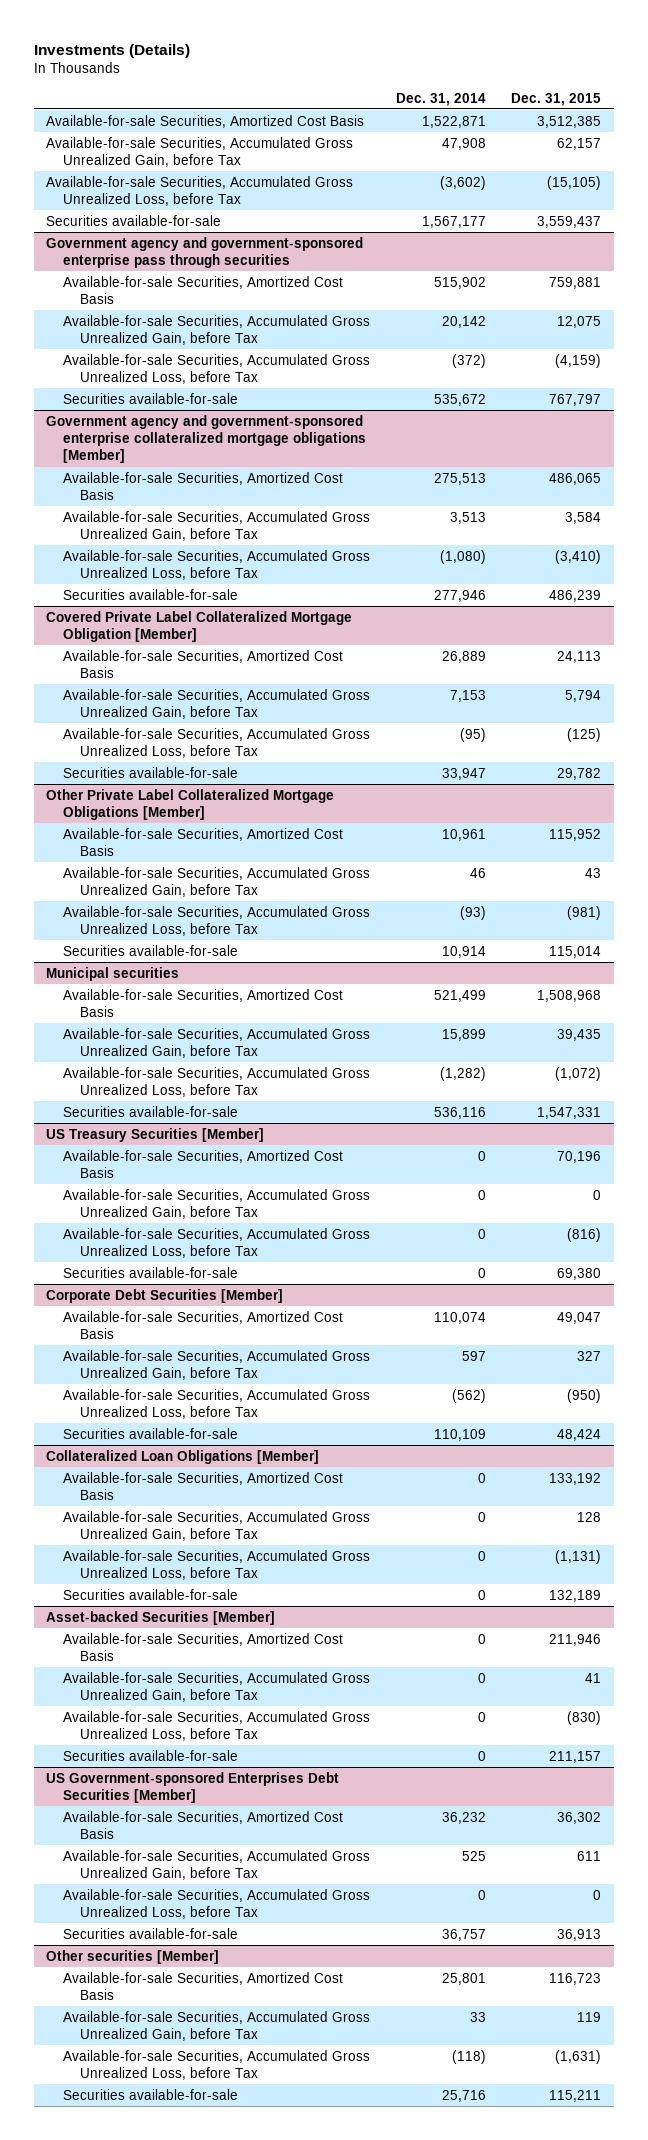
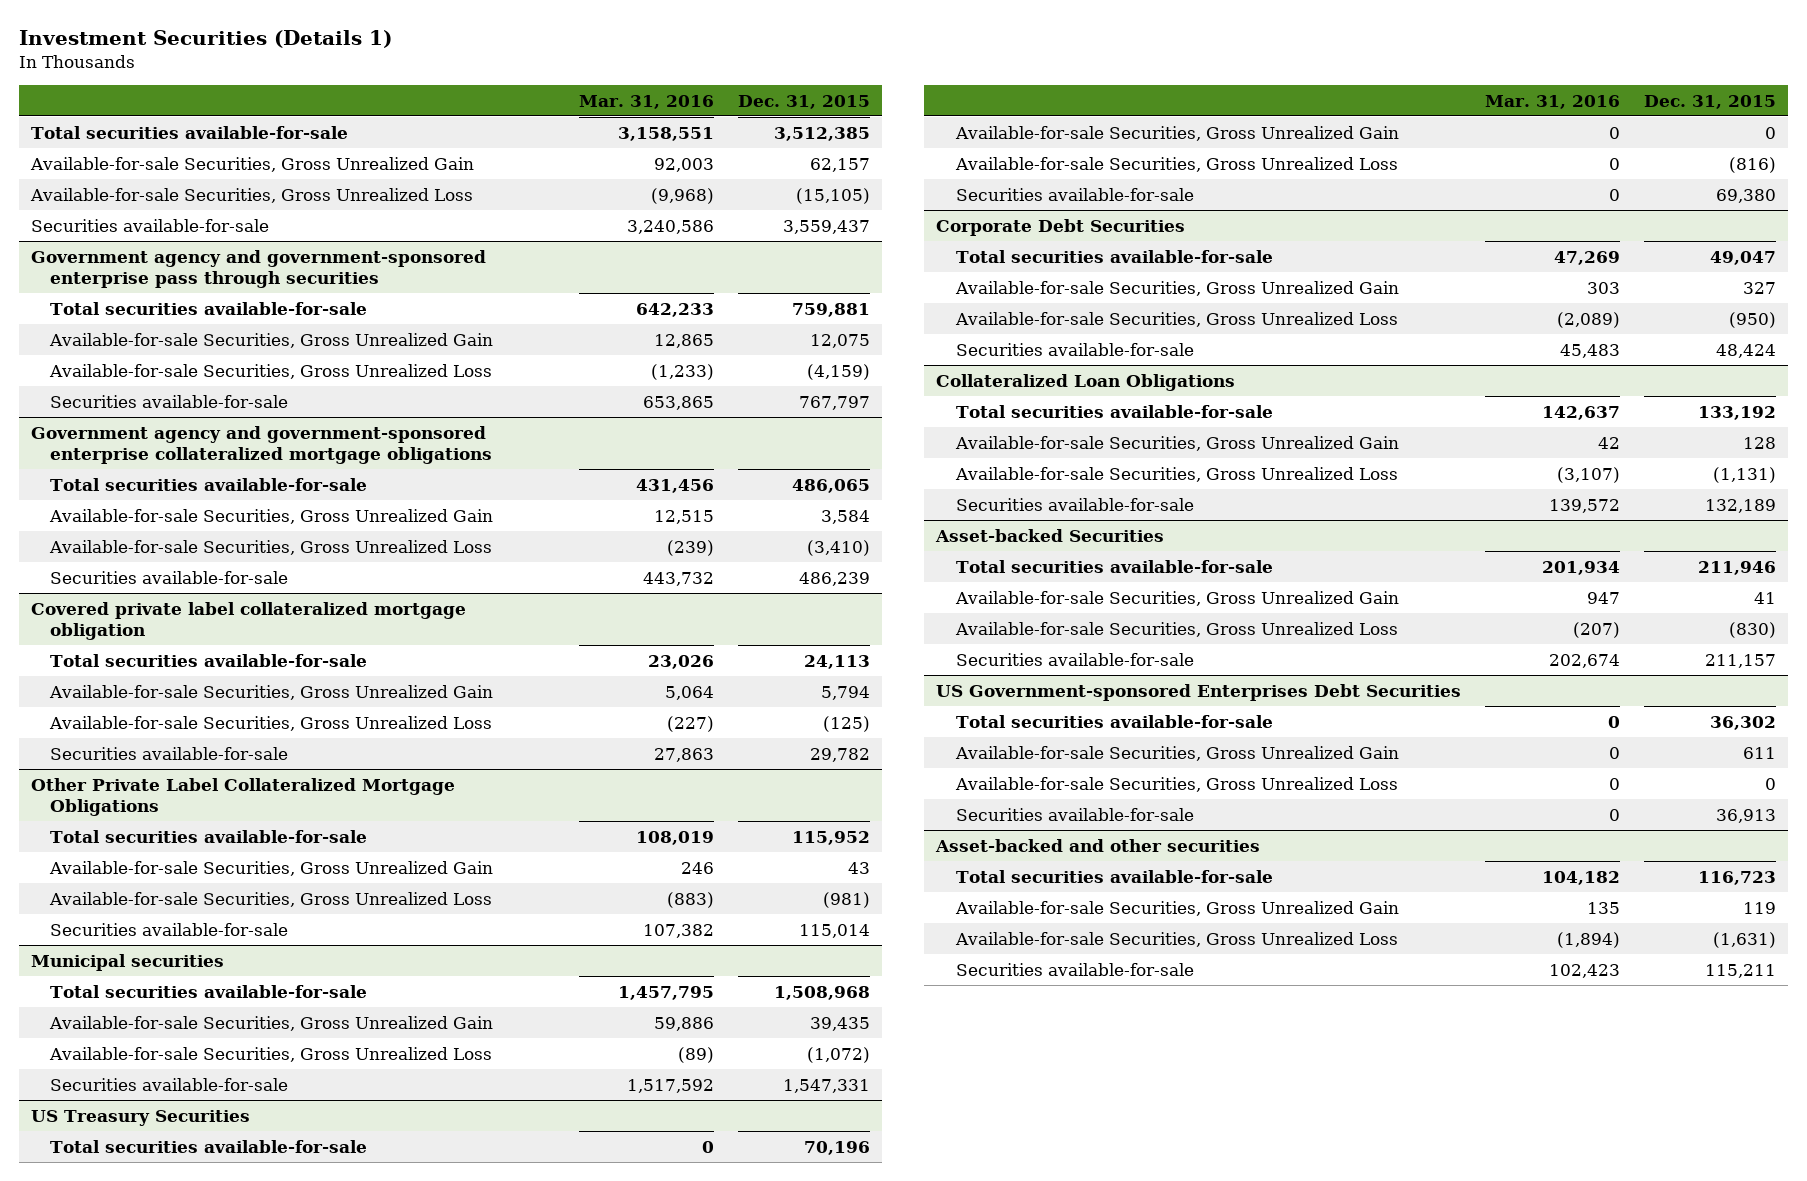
[33,43,190,58] Investments (Details) -> [18,30,392,49] Investment Securities (Details 1)
[395,92,486,106] Dec. 31, 2014 -> none
none -> [579,94,715,109] Mar. 31, 2016
[46,114,365,128] Available-for-sale Securities, Amortized Cost Basis -> [30,125,348,139] Total securities available-for-sale
[46,136,354,168] Available-for-sale Securities, Accumulated Gross Unrealized Gain, before Tax -> [29,156,474,172] Available-for-sale Securities, Gross Unrealized Gain
[46,175,354,207] Available-for-sale Securities, Accumulated Gross Unrealized Loss, before Tax -> [29,187,473,203] Available-for-sale Securities, Gross Unrealized Loss
[63,275,344,305] Available-for-sale Securities, Amortized Cost Basis -> [49,301,367,315] Total securities available-for-sale
[63,314,371,346] Available-for-sale Securities, Accumulated Gross Unrealized Gain, before Tax -> [48,332,493,348] Available-for-sale Securities, Gross Unrealized Gain
[63,353,371,385] Available-for-sale Securities, Accumulated Gross Unrealized Loss, before Tax -> [48,363,492,379] Available-for-sale Securities, Gross Unrealized Loss
[46,414,367,464] Government agency and government-sponsored enterprise collateralized mortgage obligations [Member] -> [30,425,492,465] Government agency and government-sponsored enterprise collateralized mortgage obligations
[63,471,344,501] Available-for-sale Securities, Amortized Cost Basis -> [49,477,367,491] Total securities available-for-sale
[63,510,371,542] Available-for-sale Securities, Accumulated Gross Unrealized Gain, before Tax -> [48,508,493,524] Available-for-sale Securities, Gross Unrealized Gain
[63,549,371,581] Available-for-sale Securities, Accumulated Gross Unrealized Loss, before Tax -> [48,539,492,555] Available-for-sale Securities, Gross Unrealized Loss
[46,610,353,643] Covered Private Label Collateralized Mortgage Obligation [Member] -> [30,601,466,641] Covered private label collateralized mortgage obligation
[63,649,344,679] Available-for-sale Securities, Amortized Cost Basis -> [49,653,367,667] Total securities available-for-sale
[63,688,371,720] Available-for-sale Securities, Accumulated Gross Unrealized Gain, before Tax -> [48,684,493,700] Available-for-sale Securities, Gross Unrealized Gain
[63,727,371,759] Available-for-sale Securities, Accumulated Gross Unrealized Loss, before Tax -> [48,715,492,731] Available-for-sale Securities, Gross Unrealized Loss
[46,788,335,821] Other Private Label Collateralized Mortgage Obligations [Member] -> [30,777,455,817] Other Private Label Collateralized Mortgage Obligations
[63,827,344,857] Available-for-sale Securities, Amortized Cost Basis -> [49,829,367,843] Total securities available-for-sale
[63,866,371,898] Available-for-sale Securities, Accumulated Gross Unrealized Gain, before Tax -> [48,860,493,876] Available-for-sale Securities, Gross Unrealized Gain
[63,905,371,937] Available-for-sale Securities, Accumulated Gross Unrealized Loss, before Tax -> [48,891,492,907] Available-for-sale Securities, Gross Unrealized Loss
[63,988,344,1018] Available-for-sale Securities, Amortized Cost Basis -> [49,984,367,998] Total securities available-for-sale
[63,1027,371,1059] Available-for-sale Securities, Accumulated Gross Unrealized Gain, before Tax -> [48,1015,493,1031] Available-for-sale Securities, Gross Unrealized Gain
[63,1066,371,1098] Available-for-sale Securities, Accumulated Gross Unrealized Loss, before Tax -> [48,1046,492,1062] Available-for-sale Securities, Gross Unrealized Loss
[46,1127,265,1142] US Treasury Securities [Member] -> [30,1109,250,1126] US Treasury Securities
[63,1149,344,1179] Available-for-sale Securities, Amortized Cost Basis -> [49,1139,367,1153] Total securities available-for-sale
[63,1188,371,1220] Available-for-sale Securities, Accumulated Gross Unrealized Gain, before Tax -> [954,125,1399,141] Available-for-sale Securities, Gross Unrealized Gain
[63,1227,371,1259] Available-for-sale Securities, Accumulated Gross Unrealized Loss, before Tax -> [954,156,1398,172] Available-for-sale Securities, Gross Unrealized Loss
[46,1288,284,1303] Corporate Debt Securities [Member] -> [936,218,1186,236] Corporate Debt Securities
[63,1310,344,1340] Available-for-sale Securities, Amortized Cost Basis -> [955,249,1273,263] Total securities available-for-sale
[63,1349,371,1381] Available-for-sale Securities, Accumulated Gross Unrealized Gain, before Tax -> [954,280,1399,296] Available-for-sale Securities, Gross Unrealized Gain
[63,1388,371,1420] Available-for-sale Securities, Accumulated Gross Unrealized Loss, before Tax -> [954,311,1398,327] Available-for-sale Securities, Gross Unrealized Loss
[46,1449,320,1464] Collateralized Loan Obligations [Member] -> [936,373,1236,391] Collateralized Loan Obligations
[63,1471,344,1501] Available-for-sale Securities, Amortized Cost Basis -> [955,404,1273,418] Total securities available-for-sale
[63,1510,371,1542] Available-for-sale Securities, Accumulated Gross Unrealized Gain, before Tax -> [954,435,1399,451] Available-for-sale Securities, Gross Unrealized Gain
[63,1549,371,1581] Available-for-sale Securities, Accumulated Gross Unrealized Loss, before Tax -> [954,466,1398,482] Available-for-sale Securities, Gross Unrealized Loss
[46,1610,276,1625] Asset-backed Securities [Member] -> [935,528,1165,542] Asset-backed Securities
[63,1632,344,1662] Available-for-sale Securities, Amortized Cost Basis -> [955,559,1273,573] Total securities available-for-sale
[63,1671,371,1703] Available-for-sale Securities, Accumulated Gross Unrealized Gain, before Tax -> [954,590,1399,606] Available-for-sale Securities, Gross Unrealized Gain
[63,1710,371,1742] Available-for-sale Securities, Accumulated Gross Unrealized Loss, before Tax -> [954,621,1398,637] Available-for-sale Securities, Gross Unrealized Loss
[46,1771,340,1804] US Government-sponsored Enterprises Debt Securities [Member] -> [936,683,1462,701] US Government-sponsored Enterprises Debt Securities
[63,1810,344,1840] Available-for-sale Securities, Amortized Cost Basis -> [955,714,1273,728] Total securities available-for-sale
[63,1849,371,1881] Available-for-sale Securities, Accumulated Gross Unrealized Gain, before Tax -> [954,745,1399,761] Available-for-sale Securities, Gross Unrealized Gain
[63,1888,371,1920] Available-for-sale Securities, Accumulated Gross Unrealized Loss, before Tax -> [954,776,1398,792] Available-for-sale Securities, Gross Unrealized Loss
[46,1949,220,1964] Other securities [Member] -> [935,838,1261,852] Asset-backed and other securities
[63,1971,344,2001] Available-for-sale Securities, Amortized Cost Basis -> [955,869,1273,883] Total securities available-for-sale
[63,2010,371,2042] Available-for-sale Securities, Accumulated Gross Unrealized Gain, before Tax -> [954,900,1399,916] Available-for-sale Securities, Gross Unrealized Gain
[63,2049,371,2081] Available-for-sale Securities, Accumulated Gross Unrealized Loss, before Tax -> [954,931,1398,947] Available-for-sale Securities, Gross Unrealized Loss

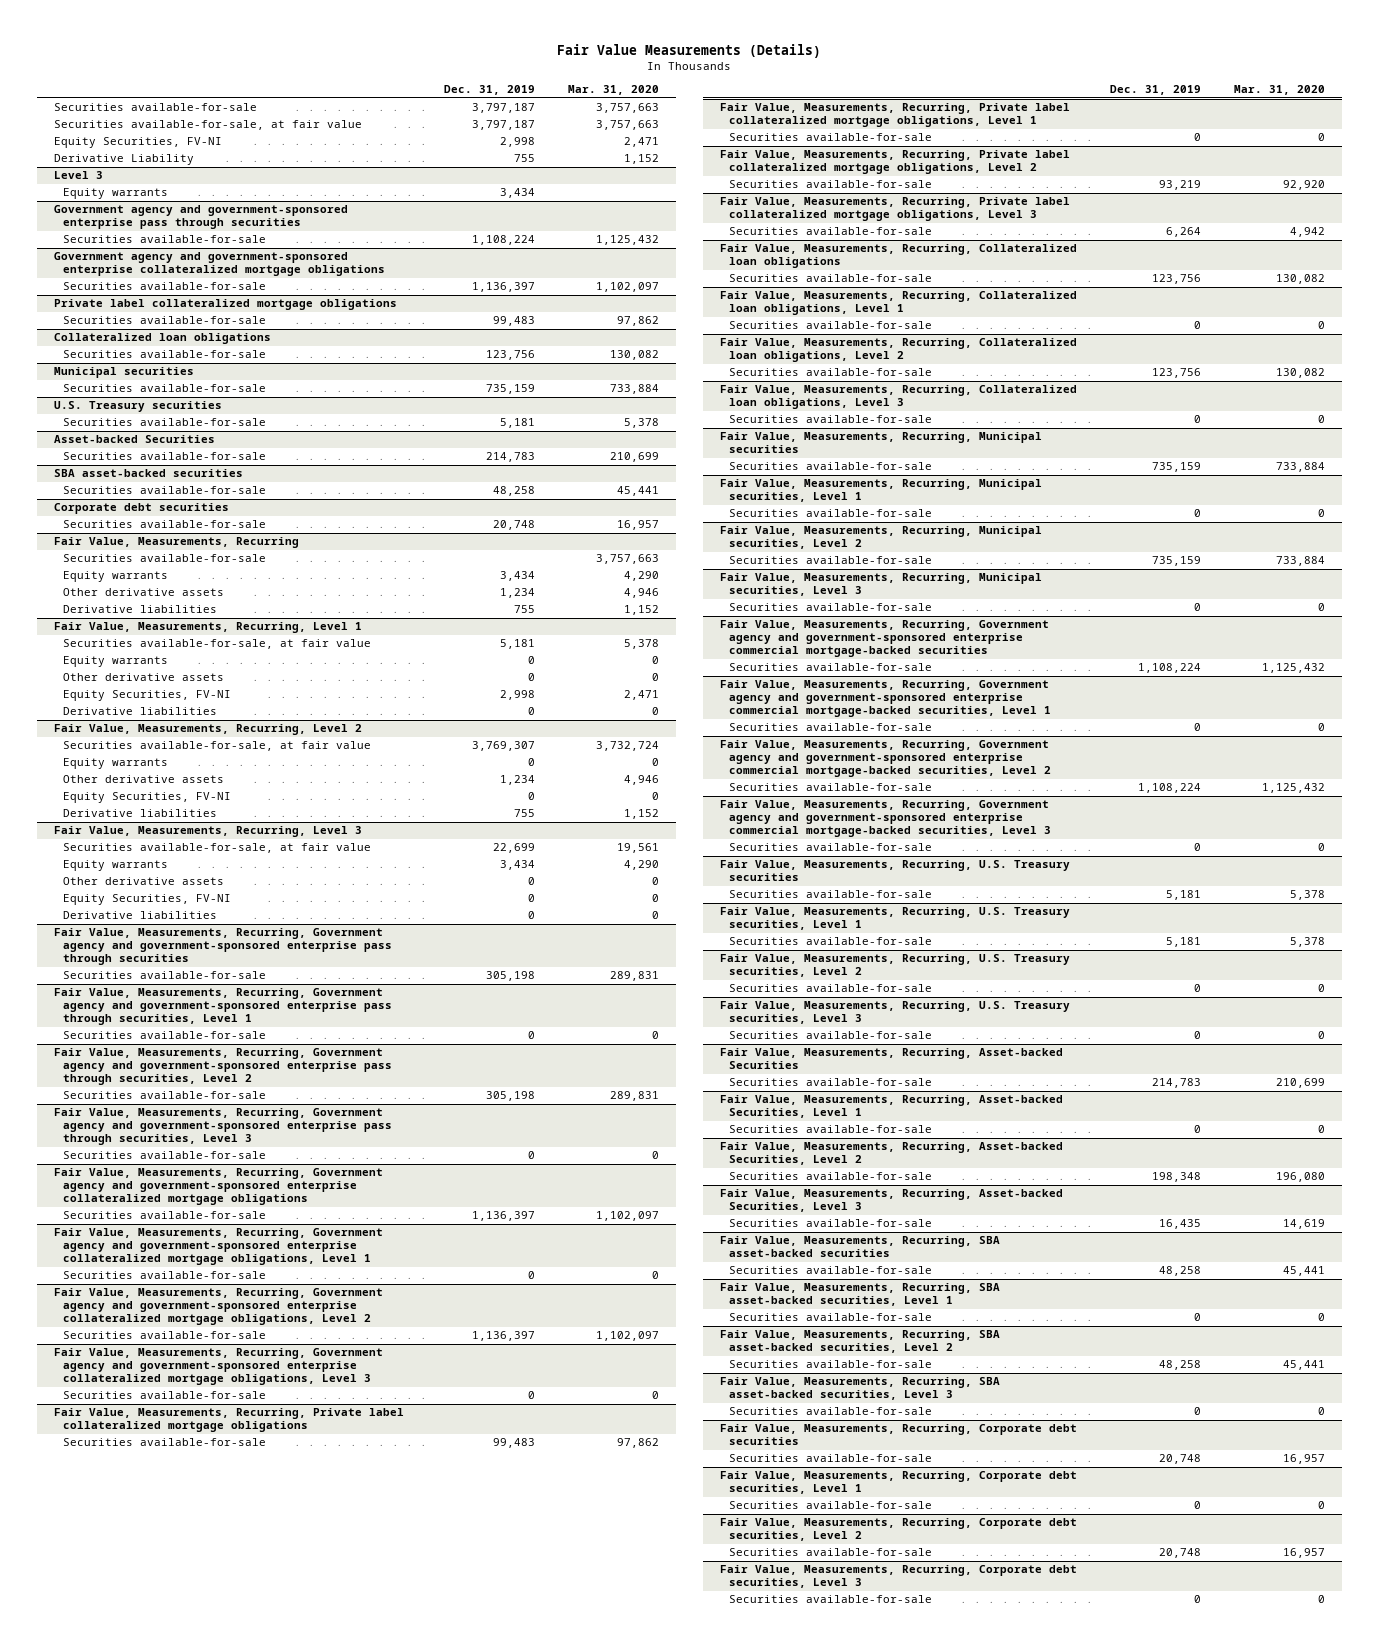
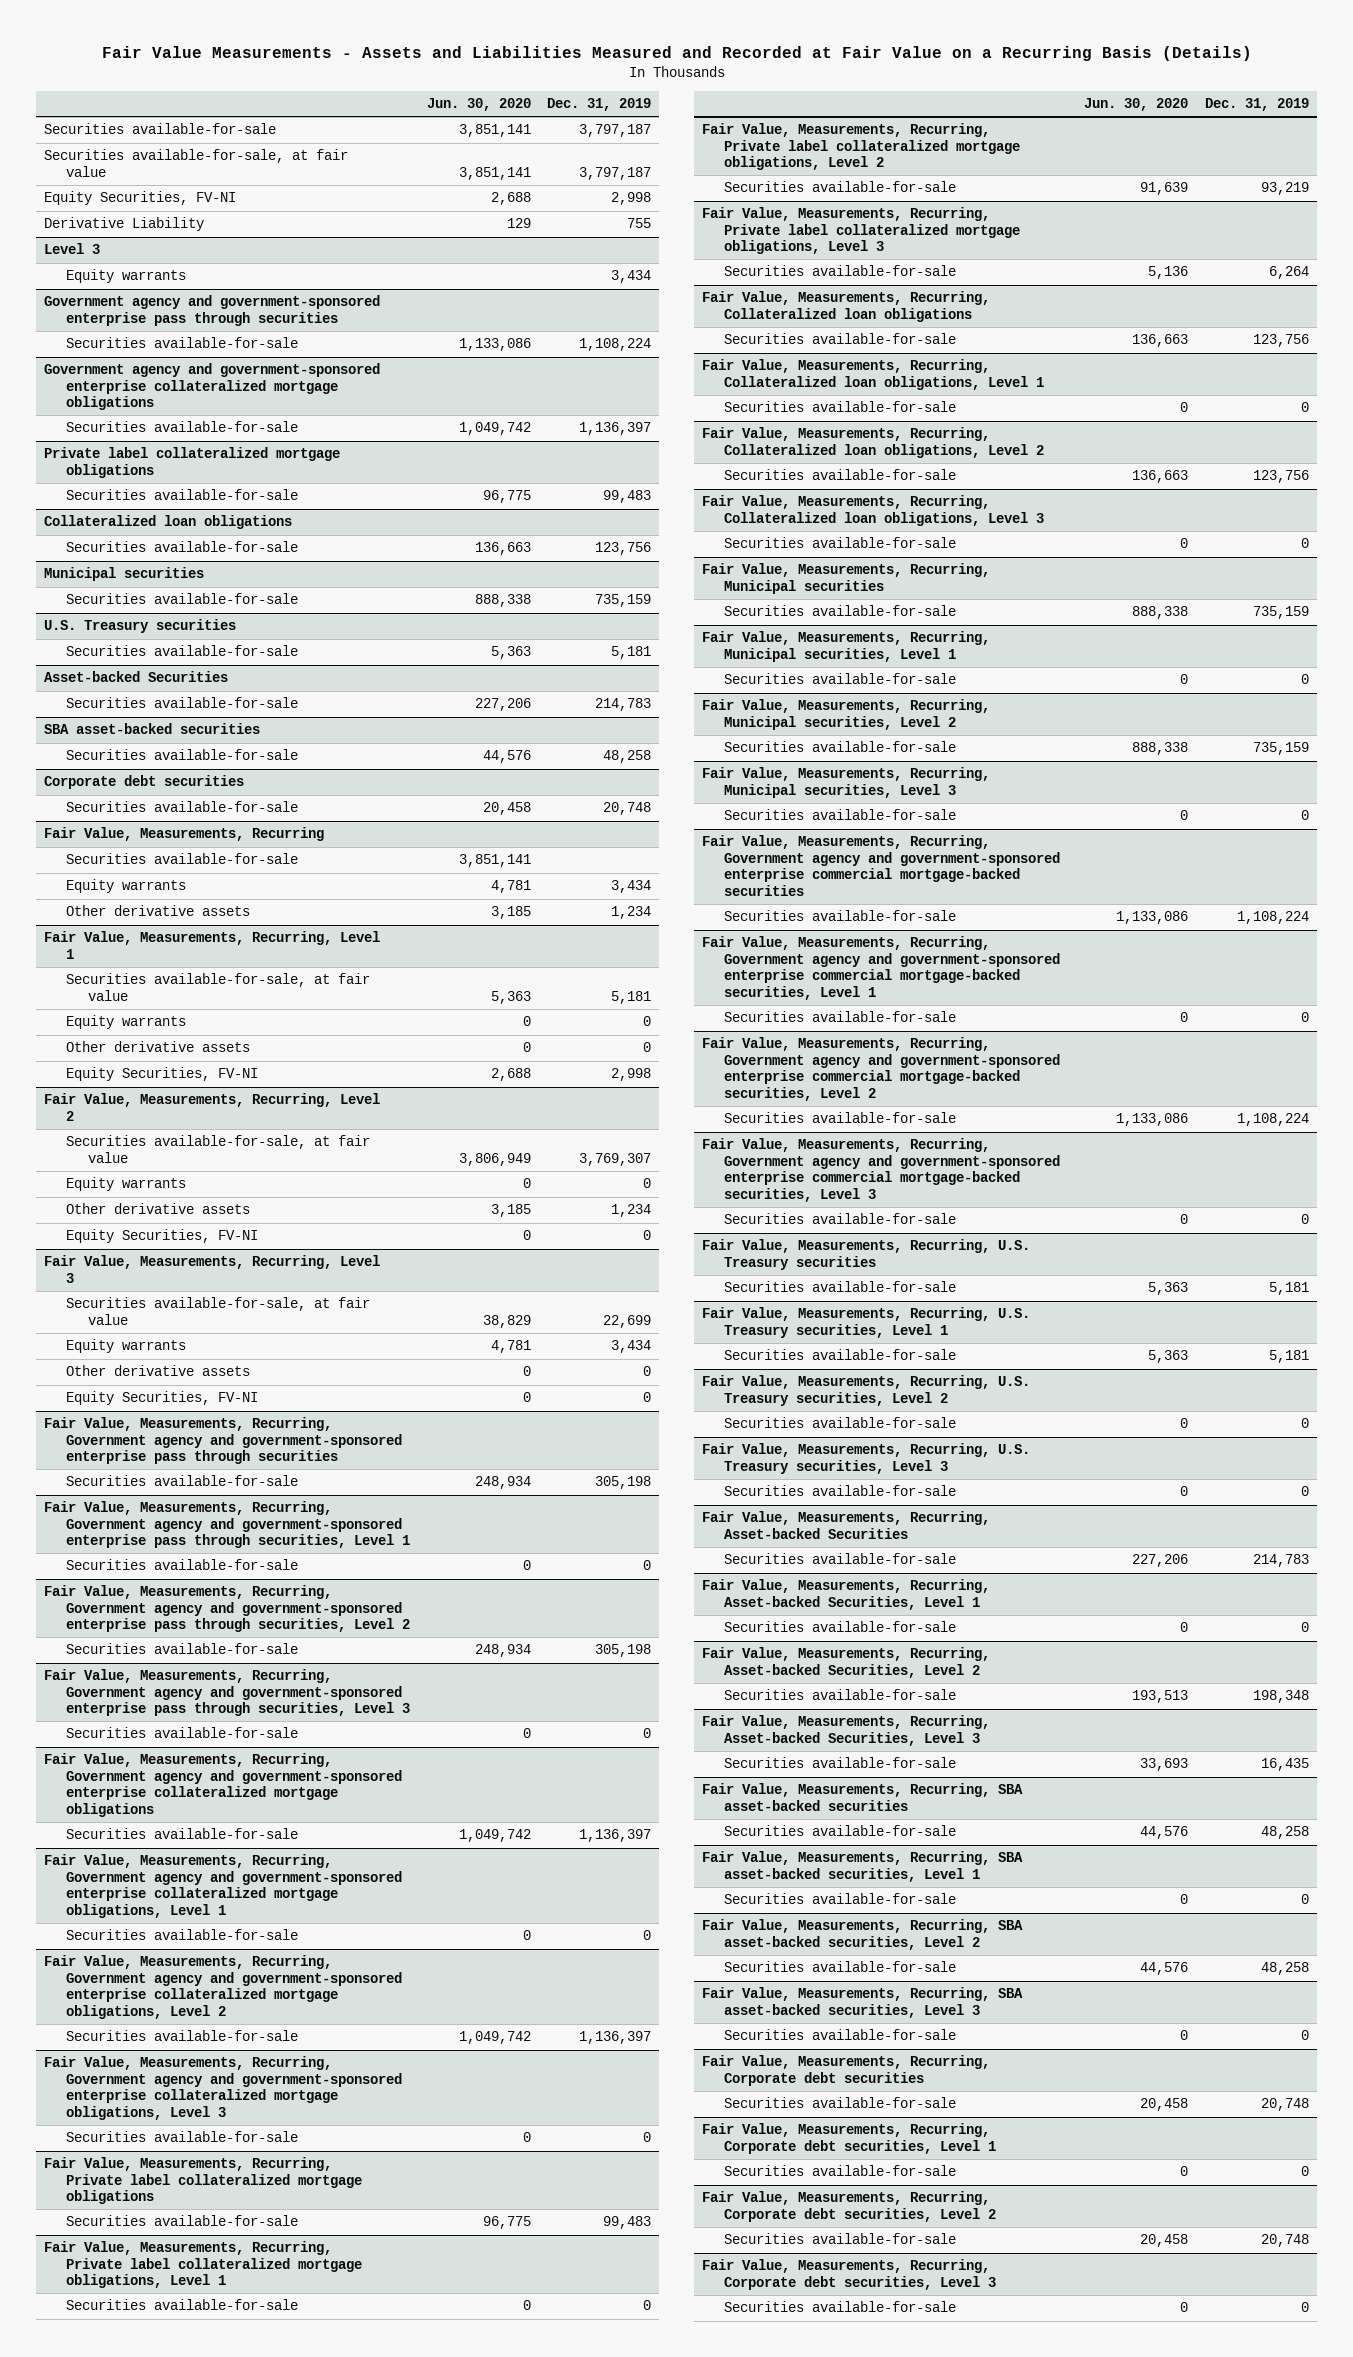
[557,43,822,58] Fair Value Measurements (Details) -> [101,45,1252,61] Fair Value Measurements - Assets and Liabilities Measured and Recorded at Fair Value on a Recurring Basis (Details)
[567,85,659,96] Mar. 31, 2020 -> none
none -> [426,97,531,111] Jun. 30, 2020
[63,605,218,614] Derivative liabilities -> none
[63,707,218,716] Derivative liabilities -> none
[63,809,218,818] Derivative liabilities -> none
[63,911,218,920] Derivative liabilities -> none

